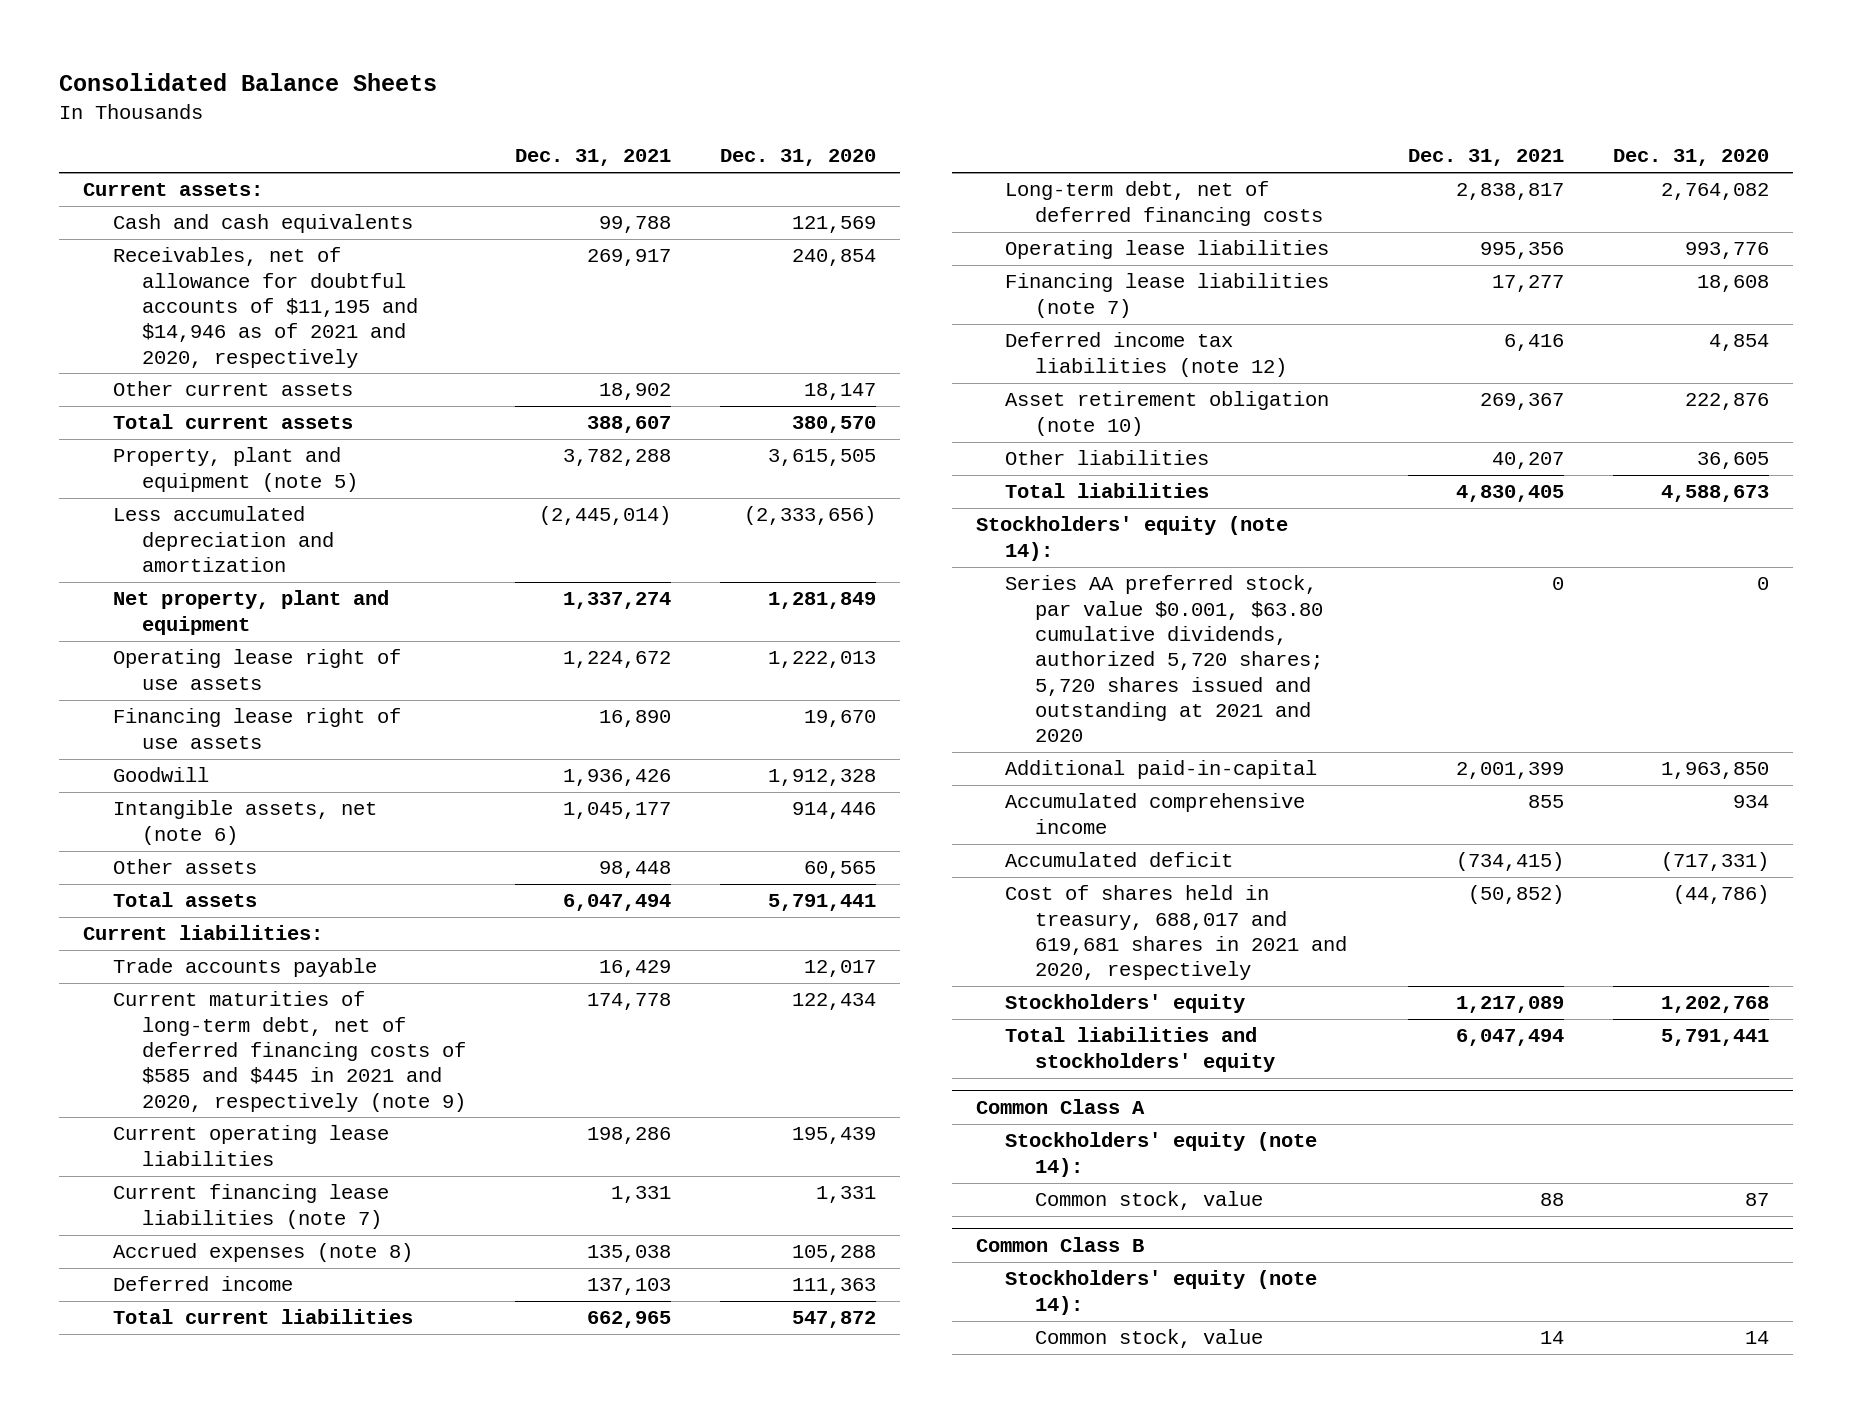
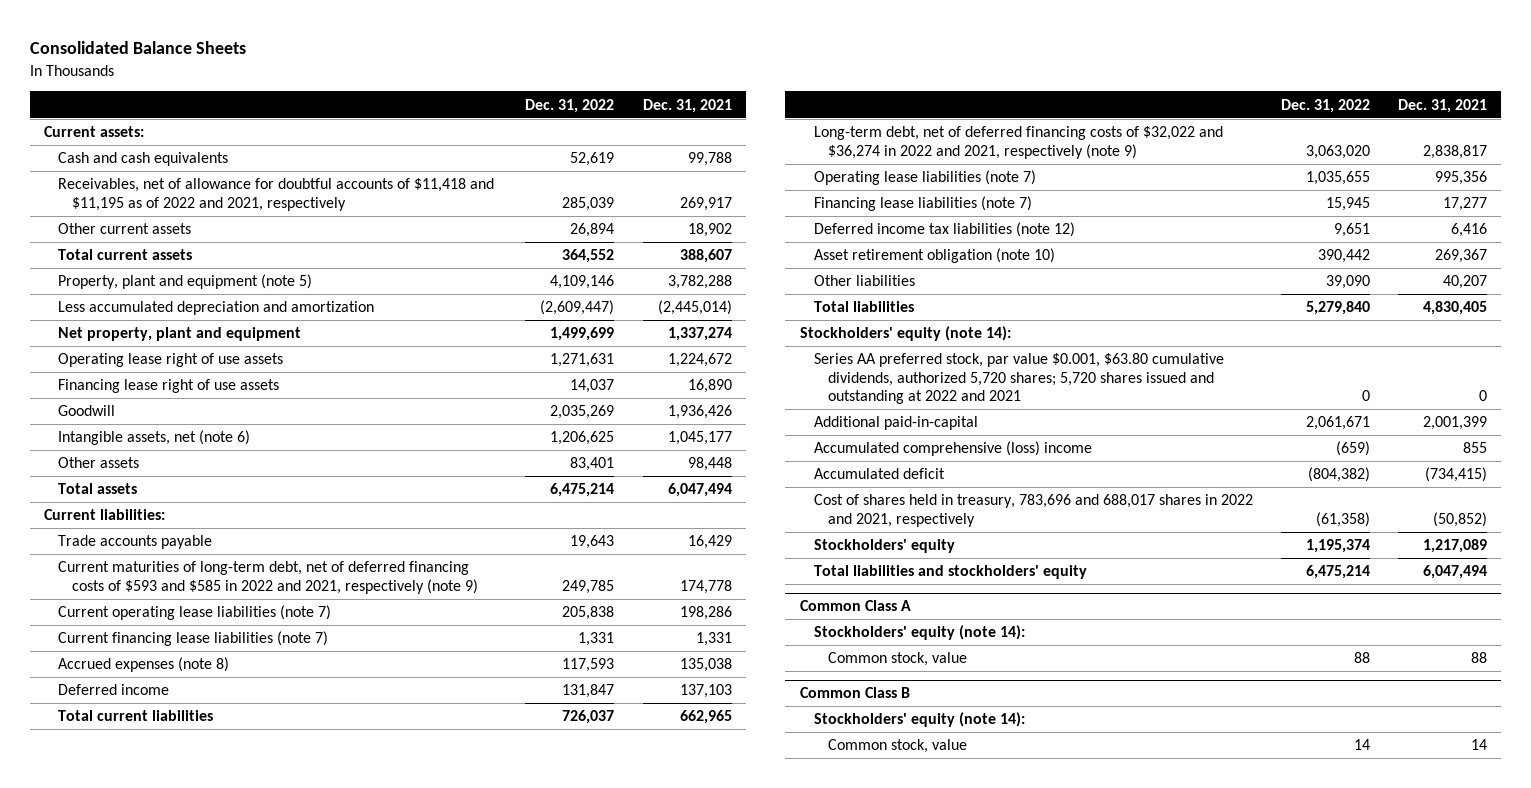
[719,149,876,167] Dec. 31, 2020 -> none
none -> [525,98,615,113] Dec. 31, 2022
[112,247,419,368] Receivables, net of allowance for doubtful accounts of $11,195 and $14,946 as of 2021 and 2020, respectively -> [58,178,495,211] Receivables, net of allowance for doubtful accounts of $11,418 and $11,195 as of 2022 and 2021, respectively
[112,991,467,1112] Current maturities of long-term debt, net of deferred financing costs of $585 and $445 in 2021 and 2020, respectively (note 9) -> [58,561,479,594] Current maturities of long-term debt, net of deferred financing costs of $593 and $585 in 2022 and 2021, respectively (note 9)
[112,1125,389,1166] Current operating lease liabilities -> [58,605,332,621] Current operating lease liabilities (note 7)
[1005,181,1323,226] Long-term debt, net of deferred financing costs -> [813,126,1223,159] Long-term debt, net of deferred financing costs of $32,022 and $36,274 in 2022 and 2021, respectively (note 9)
[1005,240,1330,260] Operating lease liabilities -> [813,170,1036,186] Operating lease liabilities (note 7)
[1005,575,1323,743] Series AA preferred stock, par value $0.001, $63.80 cumulative dividends, authorized 5,720 shares; 5,720 shares issued and outstanding at 2021 and 2020 -> [813,353,1224,405] Series AA preferred stock, par value $0.001, $63.80 cumulative dividends, authorized 5,720 shares; 5,720 shares issued and outstanding at 2022 and 2021
[1005,793,1306,834] Accumulated comprehensive income -> [813,441,1092,457] Accumulated comprehensive (loss) income
[1005,885,1347,981] Cost of shares held in treasury, 688,017 and 619,681 shares in 2021 and 2020, respectively -> [813,494,1253,527] Cost of shares held in treasury, 783,696 and 688,017 shares in 2022 and 2021, respectively

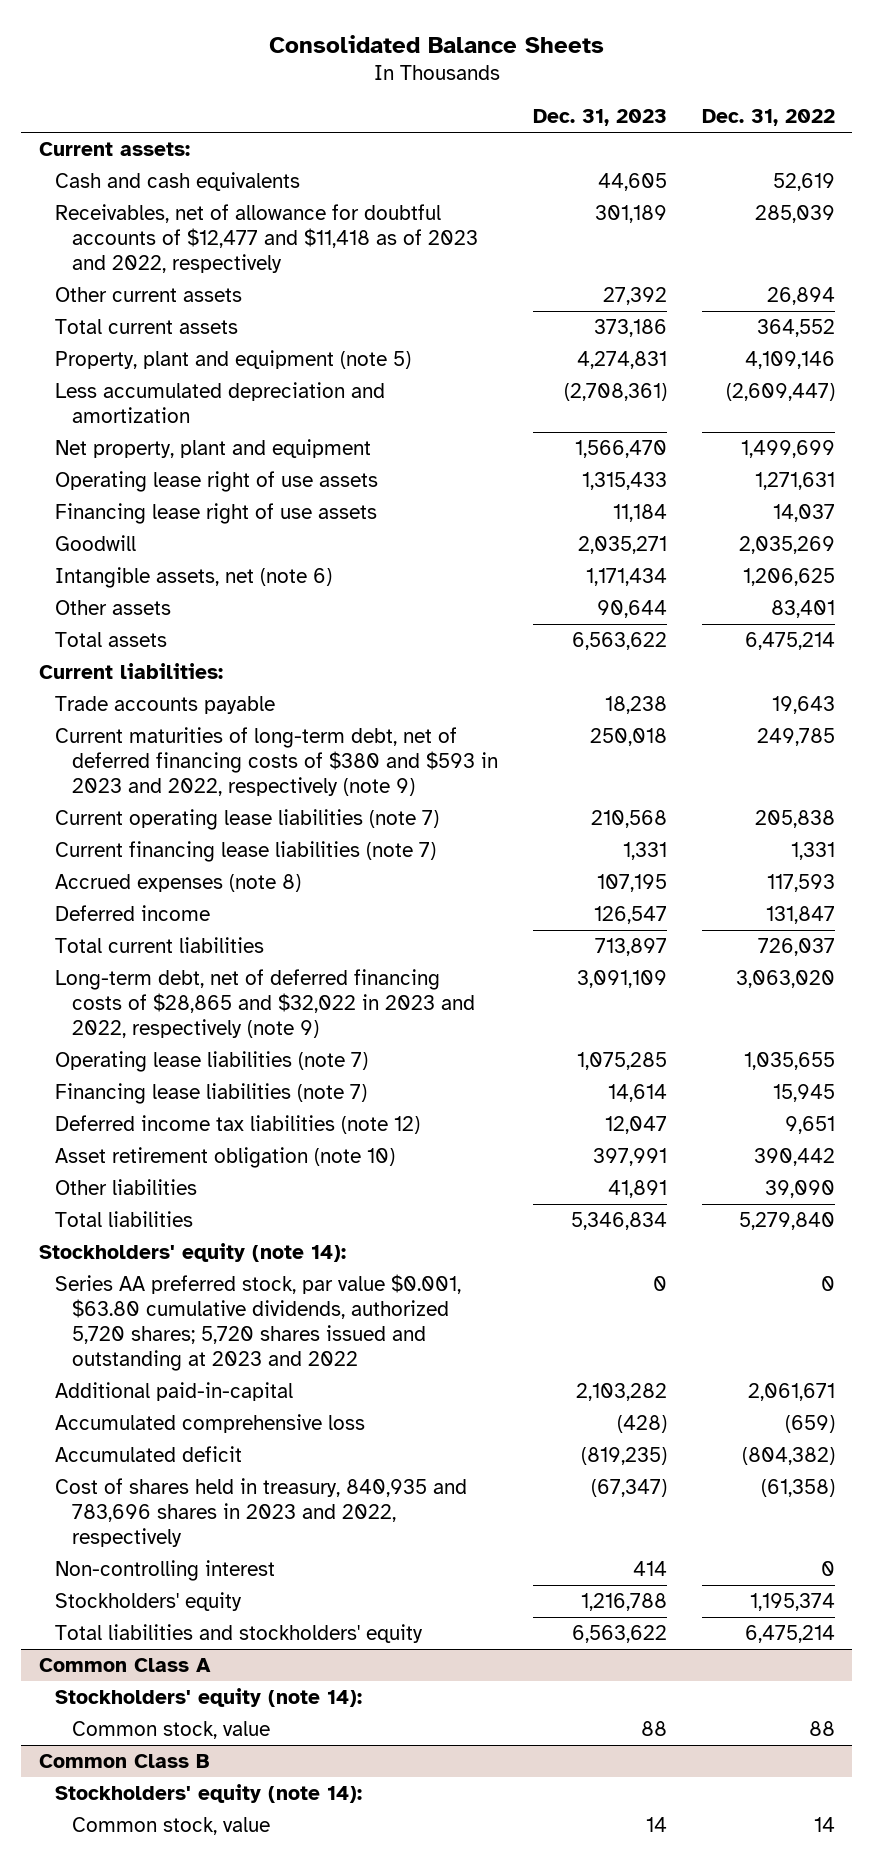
[642,98,732,113] Dec. 31, 2021 -> none
none -> [532,109,667,127] Dec. 31, 2023
[58,178,495,211] Receivables, net of allowance for doubtful accounts of $11,418 and $11,195 as of 2022 and 2021, respectively -> [55,203,478,274] Receivables, net of allowance for doubtful accounts of $12,477 and $11,418 as of 2023 and 2022, respectively
[58,561,479,594] Current maturities of long-term debt, net of deferred financing costs of $593 and $585 in 2022 and 2021, respectively (note 9) -> [55,726,498,797] Current maturities of long-term debt, net of deferred financing costs of $380 and $593 in 2023 and 2022, respectively (note 9)
[813,126,1223,159] Long-term debt, net of deferred financing costs of $32,022 and $36,274 in 2022 and 2021, respectively (note 9) -> [55,968,475,1039] Long-term debt, net of deferred financing costs of $28,865 and $32,022 in 2023 and 2022, respectively (note 9)
[813,353,1224,405] Series AA preferred stock, par value $0.001, $63.80 cumulative dividends, authorized 5,720 shares; 5,720 shares issued and outstanding at 2022 and 2021 -> [55,1273,462,1372] Series AA preferred stock, par value $0.001, $63.80 cumulative dividends, authorized 5,720 shares; 5,720 shares issued and outstanding at 2023 and 2022
[813,441,1092,457] Accumulated comprehensive (loss) income -> [55,1413,366,1433] Accumulated comprehensive loss
[813,494,1253,527] Cost of shares held in treasury, 783,696 and 688,017 shares in 2022 and 2021, respectively -> [55,1477,468,1548] Cost of shares held in treasury, 840,935 and 783,696 shares in 2023 and 2022, respectively
none -> [55,1559,276,1581] Non-controlling interest

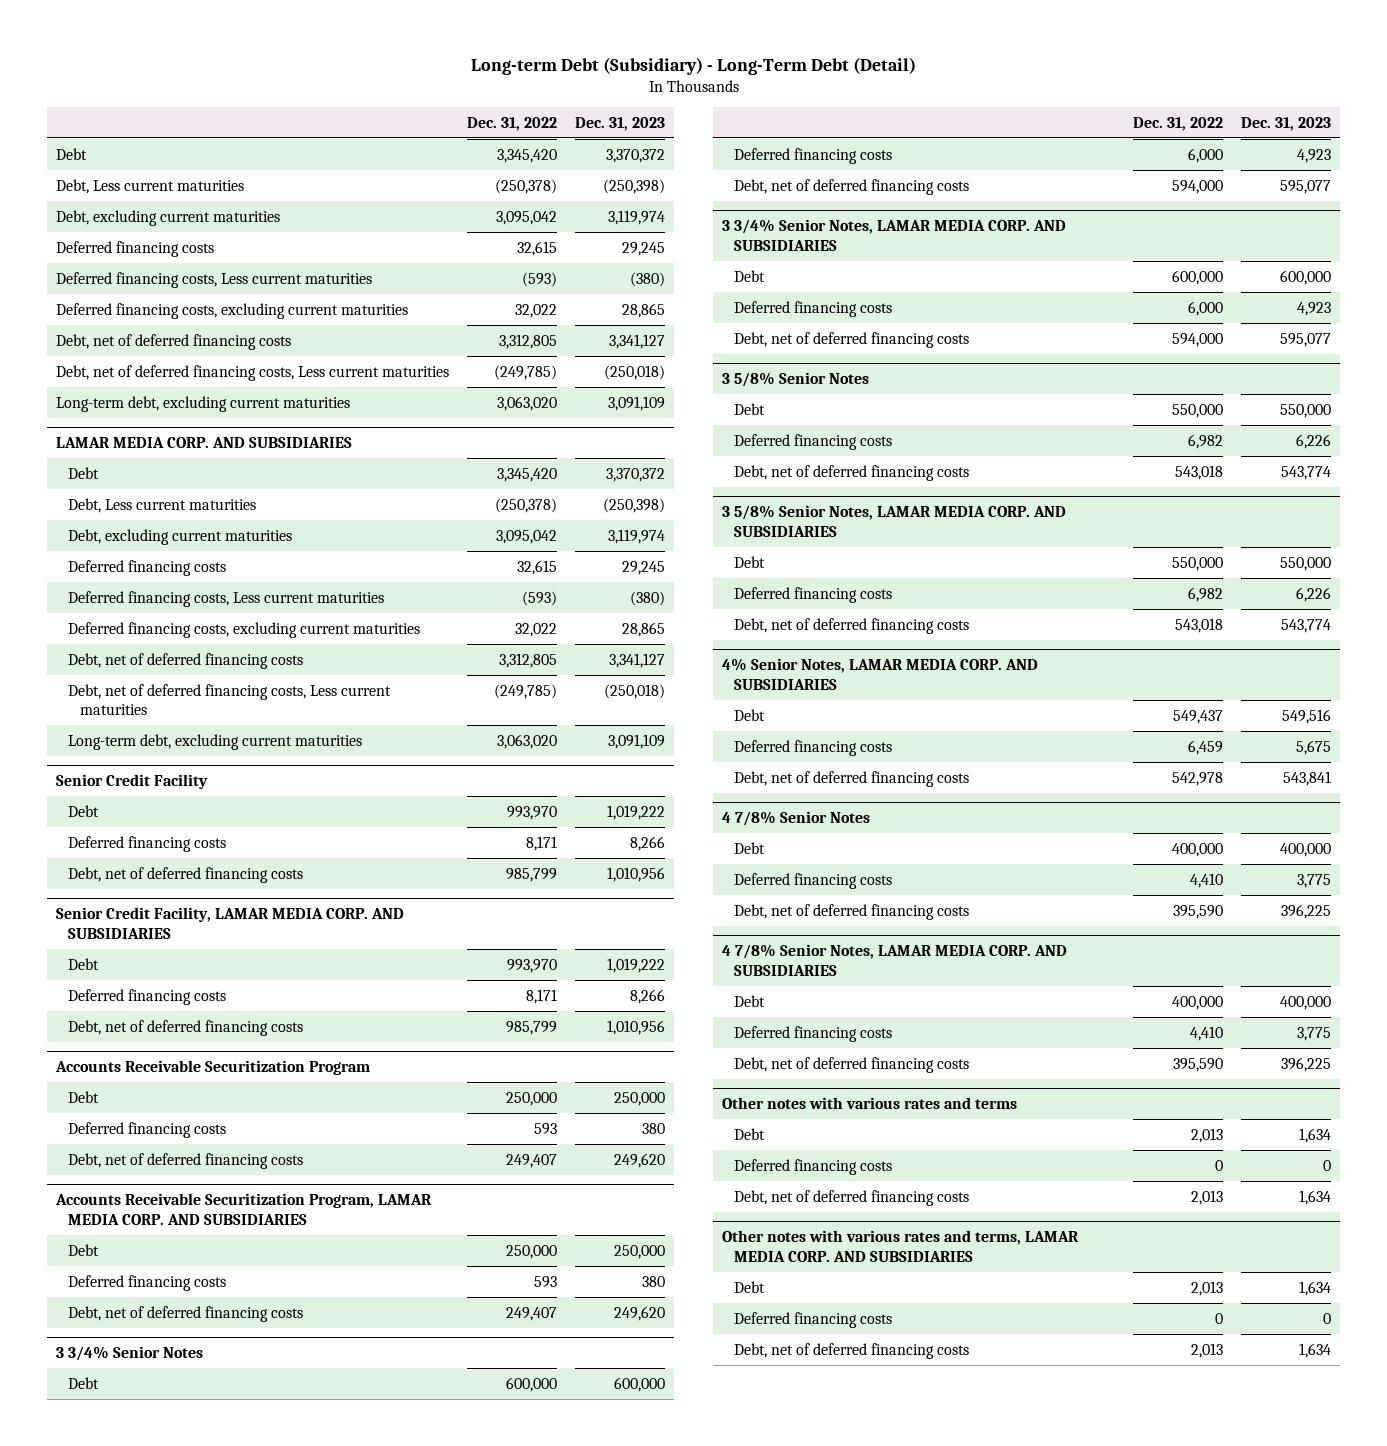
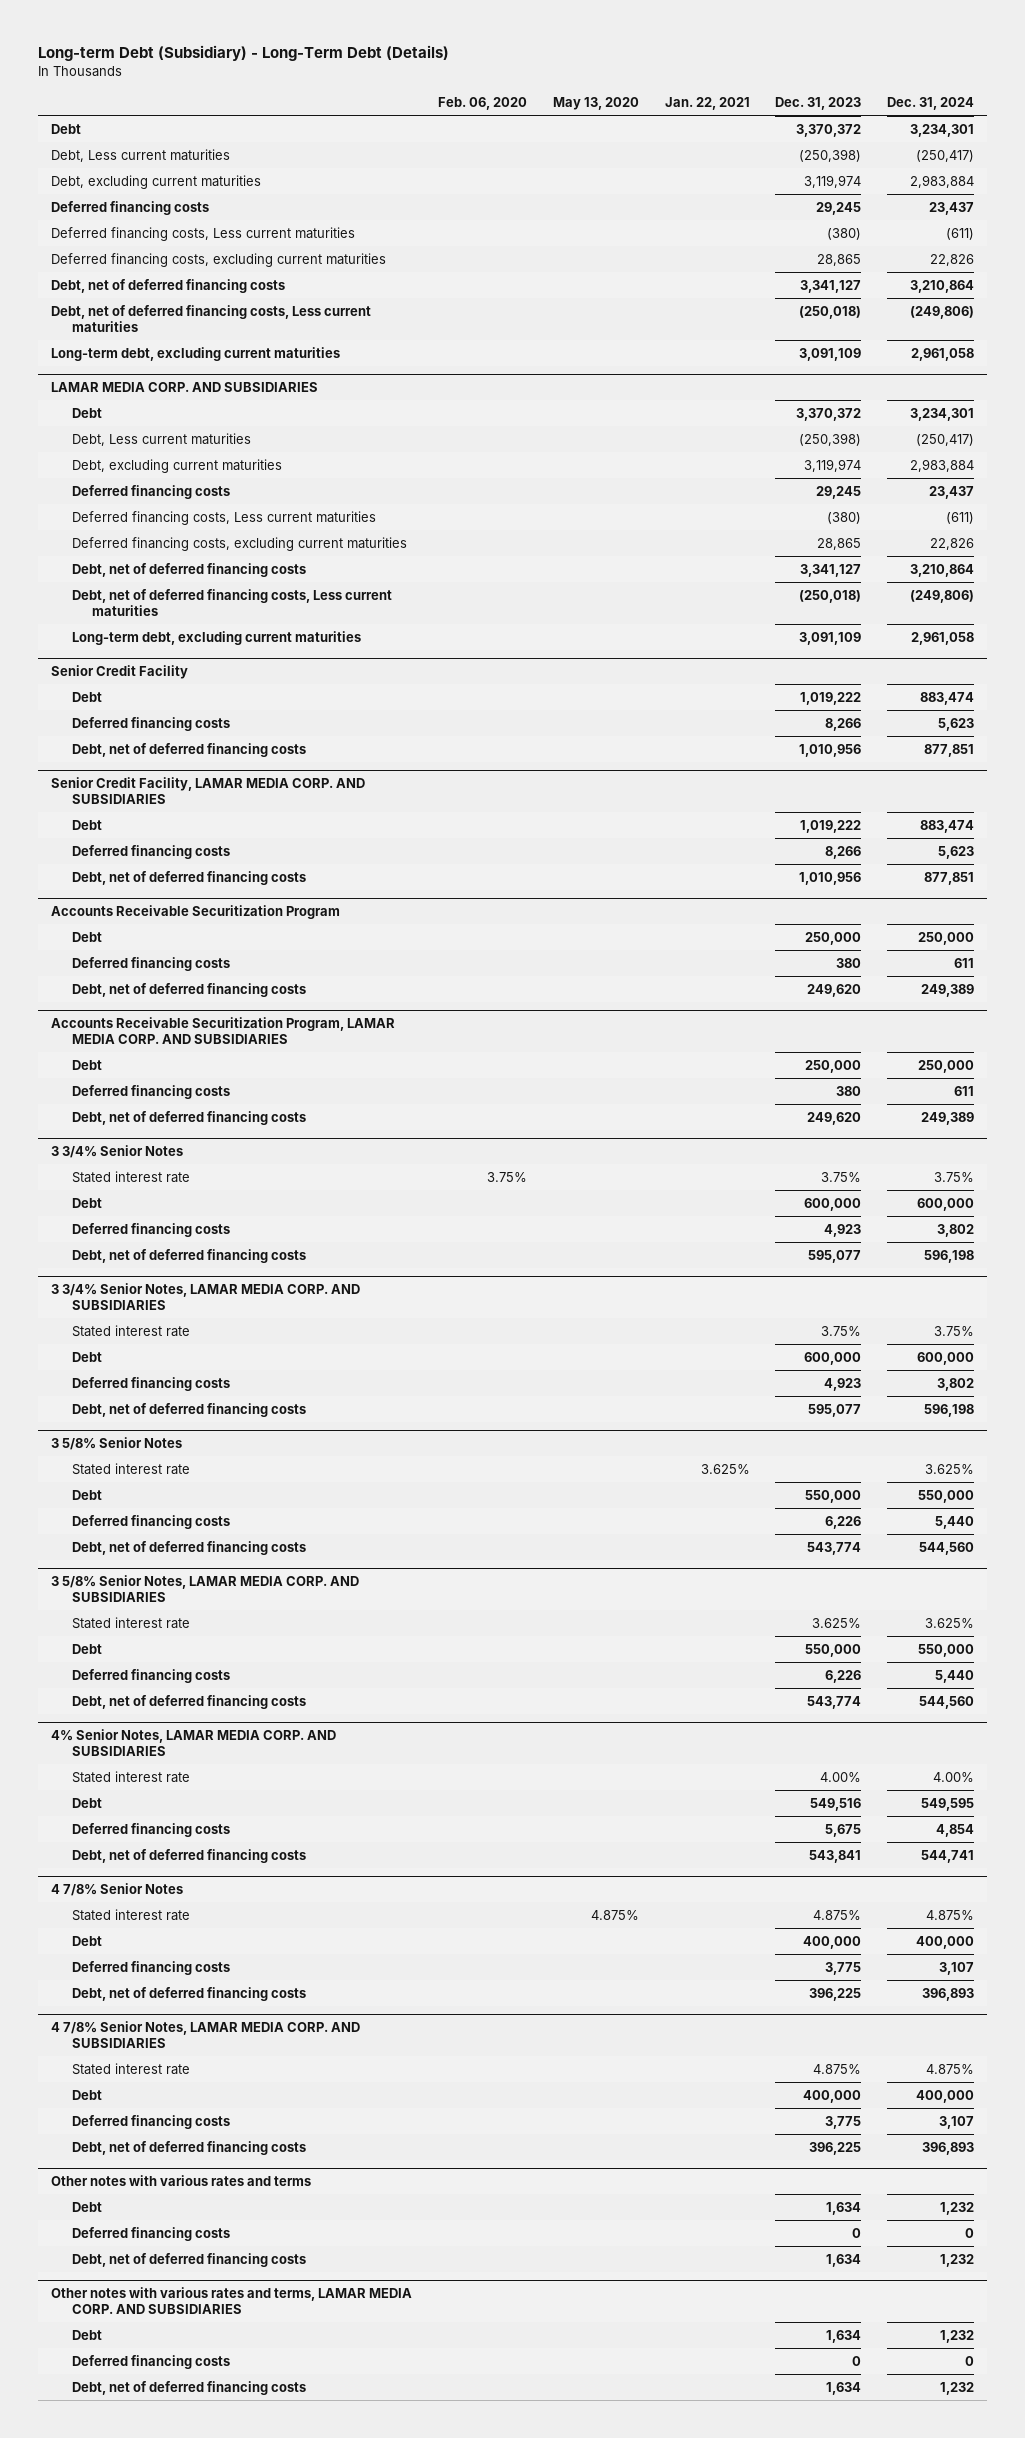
[470,56,916,75] Long-term Debt (Subsidiary) - Long-Term Debt (Detail) -> [38,45,450,62] Long-term Debt (Subsidiary) - Long-Term Debt (Details)
[467,116,558,131] Dec. 31, 2022 -> none
none -> [437,96,527,110] Feb. 06, 2020
none -> [552,96,639,110] May 13, 2020
none -> [664,96,750,110] Jan. 22, 2021
none -> [887,96,975,110] Dec. 31, 2024
none -> [71,1170,190,1183] Stated interest rate
none -> [71,1324,190,1337] Stated interest rate
none -> [71,1462,190,1475] Stated interest rate
none -> [71,1616,190,1629] Stated interest rate
none -> [71,1770,190,1783] Stated interest rate
none -> [71,1908,190,1921] Stated interest rate
none -> [71,2062,190,2075] Stated interest rate

